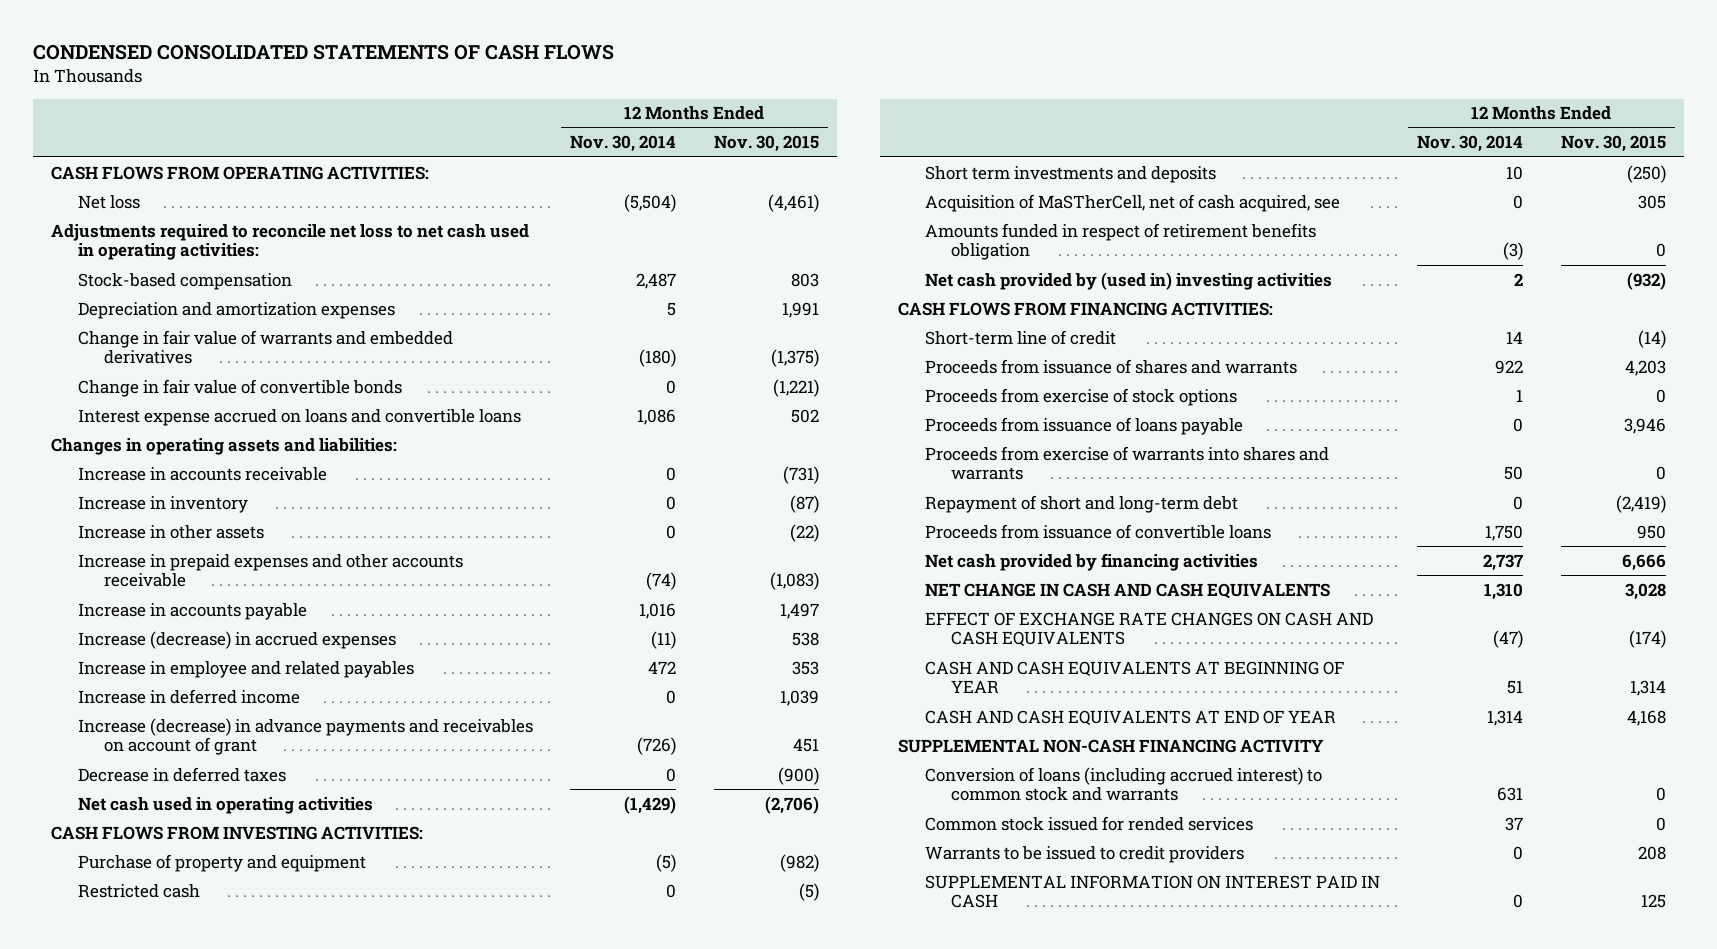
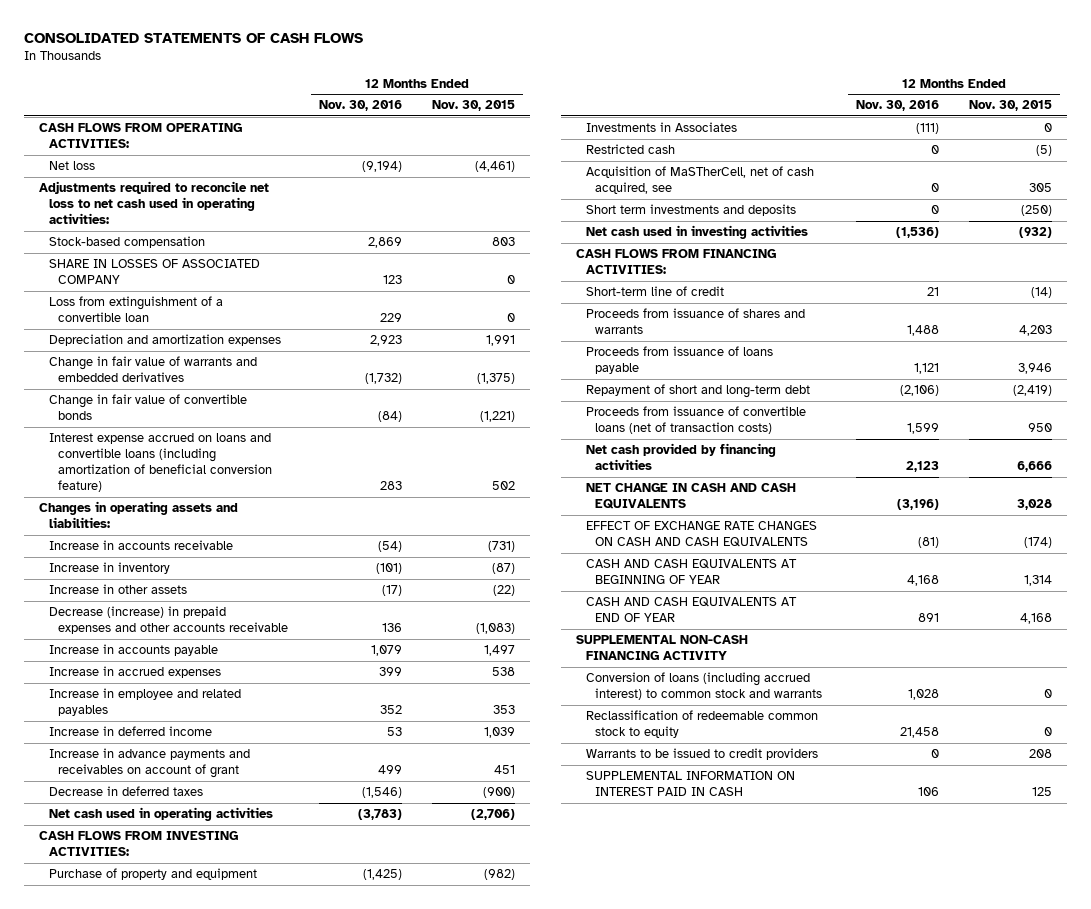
[32,43,614,60] CONDENSED CONSOLIDATED STATEMENTS OF CASH FLOWS -> [24,33,364,44] CONSOLIDATED STATEMENTS OF CASH FLOWS
[570,135,677,153] Nov. 30, 2014 -> none
none -> [318,100,402,112] Nov. 30, 2016
none -> [48,259,260,285] SHARE IN LOSSES OF ASSOCIATED COMPANY
none -> [48,296,223,323] Loss from extinguishment of a convertible loan
[77,408,521,426] Interest expense accrued on loans and convertible loans -> [48,433,273,493] Interest expense accrued on loans and convertible loans (including amortization of beneficial conversion feature)
[77,553,463,588] Increase in prepaid expenses and other accounts receivable -> [48,606,289,635] Decrease (increase) in prepaid expenses and other accounts receivable
[77,630,396,649] Increase (decrease) in accrued expenses -> [48,666,221,679] Increase in accrued expenses
[77,717,533,756] Increase (decrease) in advance payments and receivables on account of grant -> [48,748,250,779] Increase in advance payments and receivables on account of grant
none -> [585,122,737,133] Investments in Associates
[924,222,1316,261] Amounts funded in respect of retirement benefits obligation -> none
[924,165,1216,183] Short term investments and deposits -> [585,204,796,217] Short term investments and deposits
[924,271,1332,290] Net cash provided by (used in) investing activities -> [585,225,808,240] Net cash used in investing activities
[924,387,1237,406] Proceeds from exercise of stock options -> none
[924,445,1329,481] Proceeds from exercise of warrants into shares and warrants -> none
[924,523,1271,539] Proceeds from issuance of convertible loans -> [585,406,806,435] Proceeds from issuance of convertible loans (net of transaction costs)
[924,815,1253,831] Common stock issued for rended services -> none
none -> [585,710,818,739] Reclassification of redeemable common stock to equity

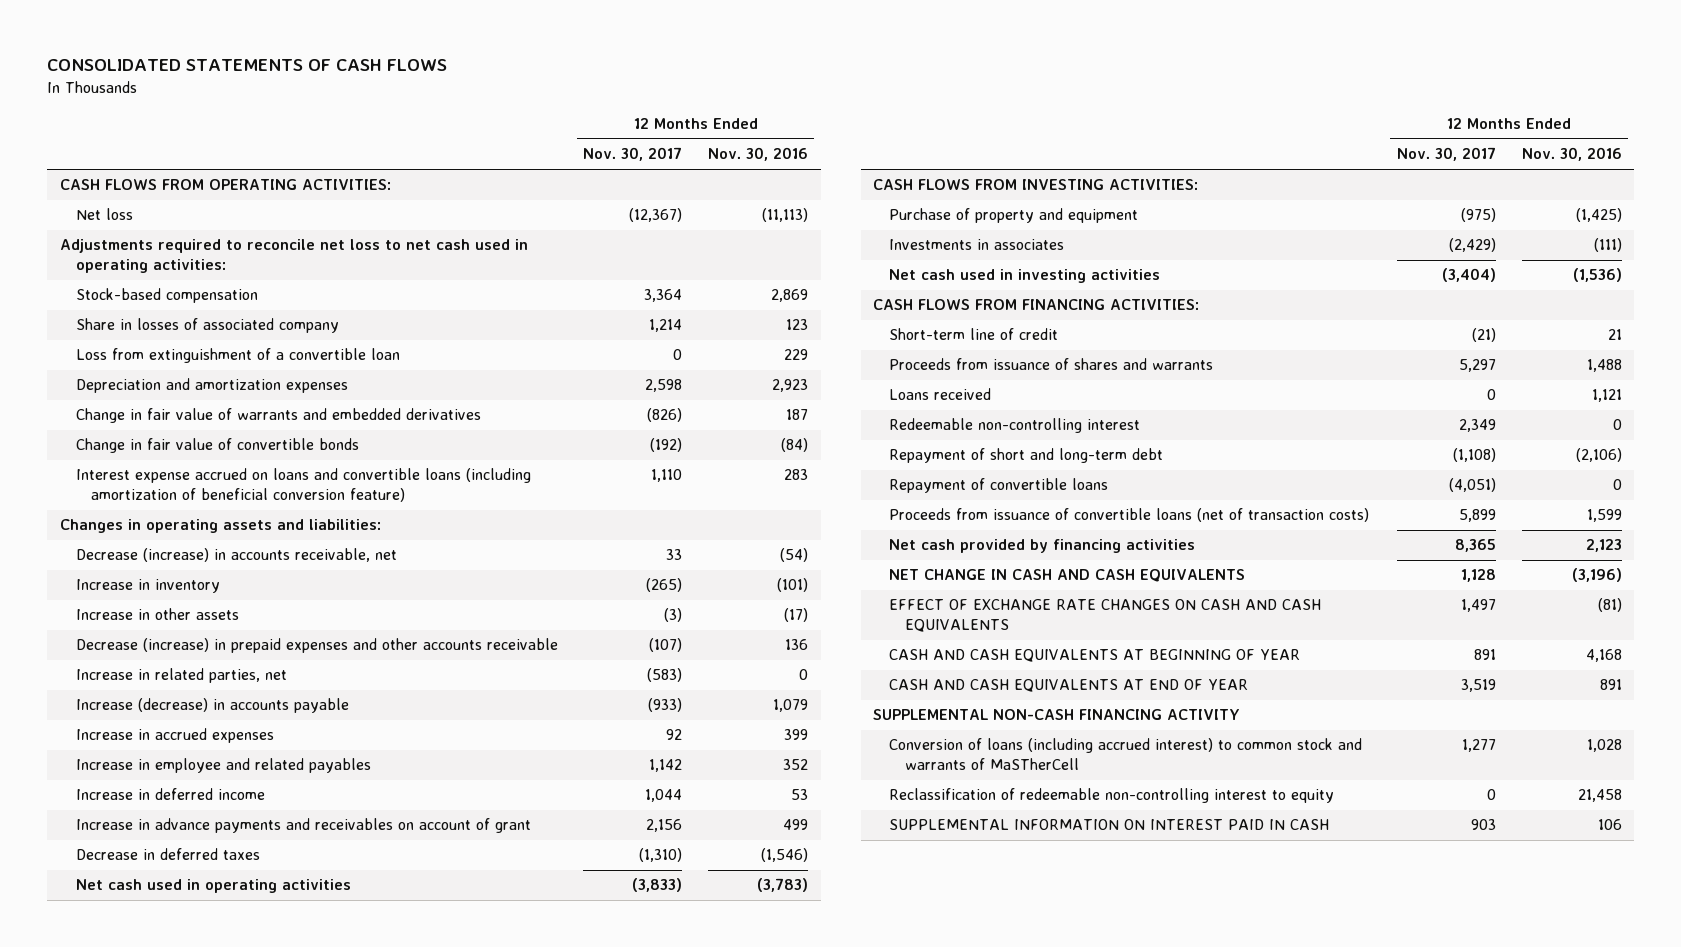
[431,100,515,112] Nov. 30, 2015 -> none
none -> [583,147,683,162] Nov. 30, 2017
[361,161,402,173] (9,194) -> [761,208,808,223] (11,113)
[48,259,260,285] SHARE IN LOSSES OF ASSOCIATED COMPANY -> [75,318,339,334] Share in losses of associated company
[364,373,402,385] (1,732) -> [785,409,808,421] 187
[48,540,233,551] Increase in accounts receivable -> [75,548,397,563] Decrease (increase) in accounts receivable, net
none -> [75,668,287,684] Increase in related parties, net
[48,644,218,657] Increase in accounts payable -> [75,698,349,714] Increase (decrease) in accounts payable
[585,144,675,155] Restricted cash -> none
[585,166,814,195] Acquisition of MaSTherCell, net of cash acquired, see -> none
[585,204,796,217] Short term investments and deposits -> none
[585,122,737,133] Investments in Associates -> [889,239,1065,251] Investments in associates
[585,346,773,375] Proceeds from issuance of loans payable -> [889,388,992,401] Loans received
none -> [889,418,1141,434] Redeemable non-controlling interest
none -> [889,478,1109,494] Repayment of convertible loans
[585,748,818,761] Warrants to be issued to credit providers -> none
[585,672,823,701] Conversion of loans (including accrued interest) to common stock and warrants -> [889,738,1363,771] Conversion of loans (including accrued interest) to common stock and warrants of MaSTherCell
[585,710,818,739] Reclassification of redeemable common stock to equity -> [889,788,1335,804] Reclassification of redeemable non-controlling interest to equity

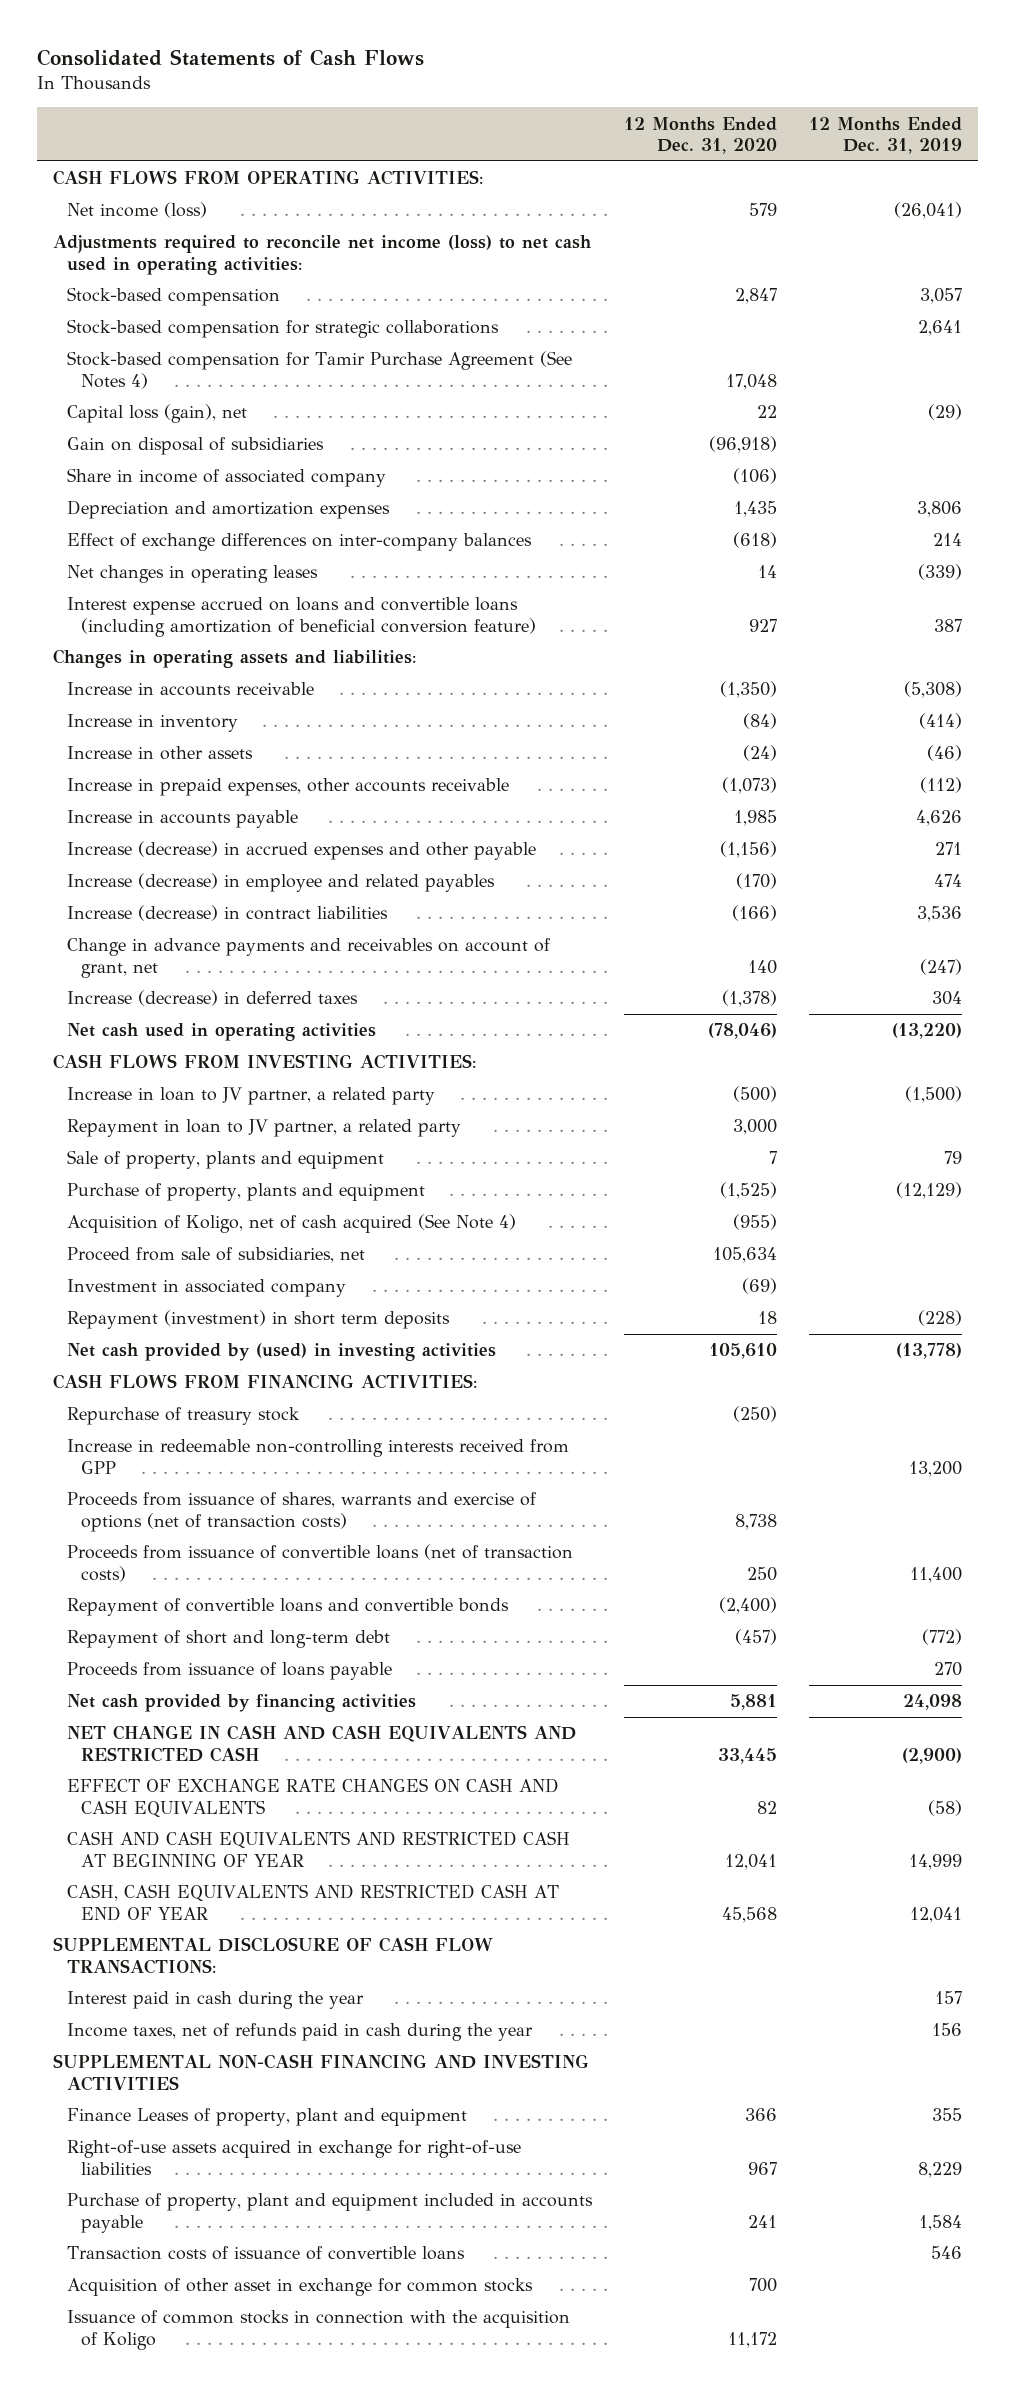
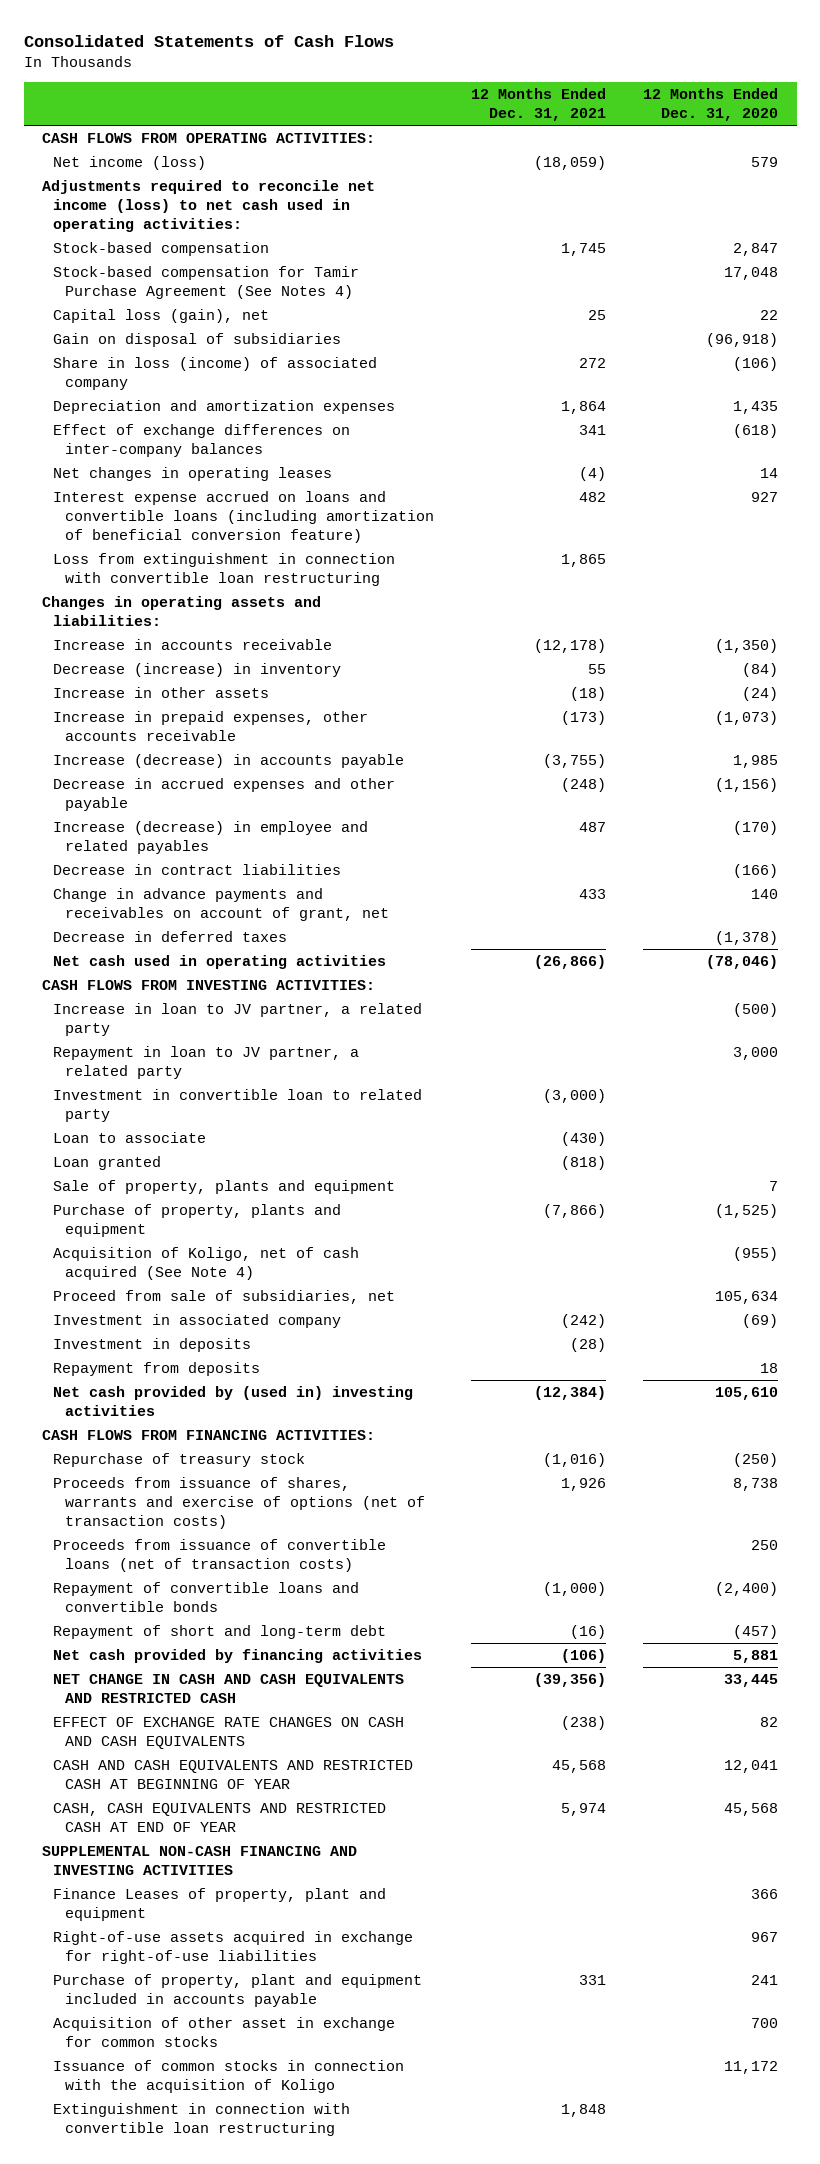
[808,116,962,155] 12 Months Ended Dec. 31, 2019 -> none
none -> [470,88,606,121] 12 Months Ended Dec. 31, 2021
[66,319,499,339] Stock-based compensation for strategic collaborations -> none
[66,468,386,488] Share in income of associated company -> [53,357,378,390] Share in loss (income) of associated company
none -> [53,553,396,586] Loss from extinguishment in connection with convertible loan restructuring
[66,714,238,733] Increase in inventory -> [53,663,342,678] Decrease (increase) in inventory
[66,810,298,829] Increase in accounts payable -> [53,754,405,769] Increase (decrease) in accounts payable
[66,841,536,861] Increase (decrease) in accrued expenses and other payable -> [53,778,396,811] Decrease in accrued expenses and other payable
[66,905,388,922] Increase (decrease) in contract liabilities -> [53,864,342,876] Decrease in contract liabilities
[66,990,358,1007] Increase (decrease) in deferred taxes -> [53,931,288,943] Decrease in deferred taxes
none -> [53,1089,423,1122] Investment in convertible loan to related party
none -> [53,1132,207,1144] Loan to associate
none -> [53,1156,162,1171] Loan granted
none -> [53,1338,252,1353] Investment in deposits
[66,1310,450,1330] Repayment (investment) in short term deposits -> [53,1362,261,1377] Repayment from deposits
[66,1343,496,1362] Net cash provided by (used) in investing activities -> [53,1386,414,1416] Net cash provided by (used in) investing activities
[66,1439,569,1474] Increase in redeemable non-controlling interests received from GPP -> none
[66,1662,392,1681] Proceeds from issuance of loans payable -> none
[52,1937,493,1974] SUPPLEMENTAL DISCLOSURE OF CASH FLOW TRANSACTIONS: -> none
[66,1991,364,2010] Interest paid in cash during the year -> none
[66,2023,533,2042] Income taxes, net of refunds paid in cash during the year -> none
[66,2246,465,2261] Transaction costs of issuance of convertible loans -> none
none -> [53,2103,351,2136] Extinguishment in connection with convertible loan restructuring

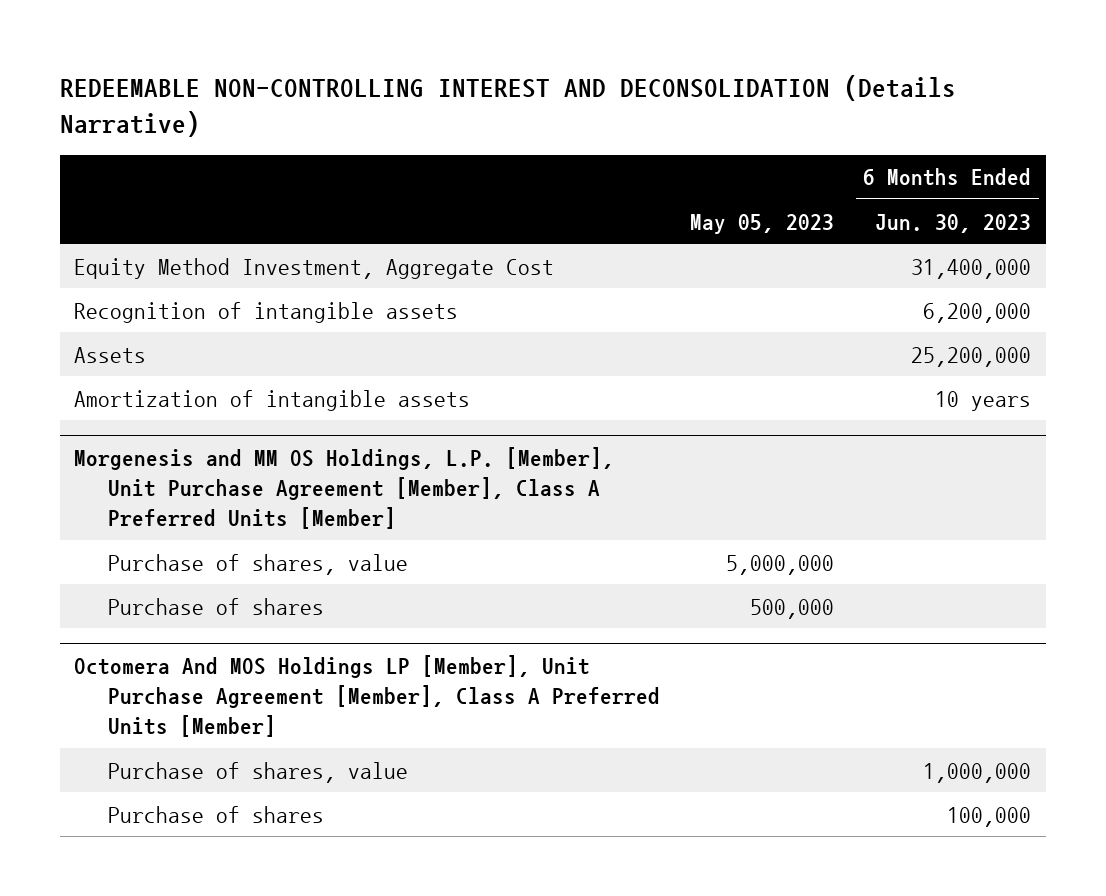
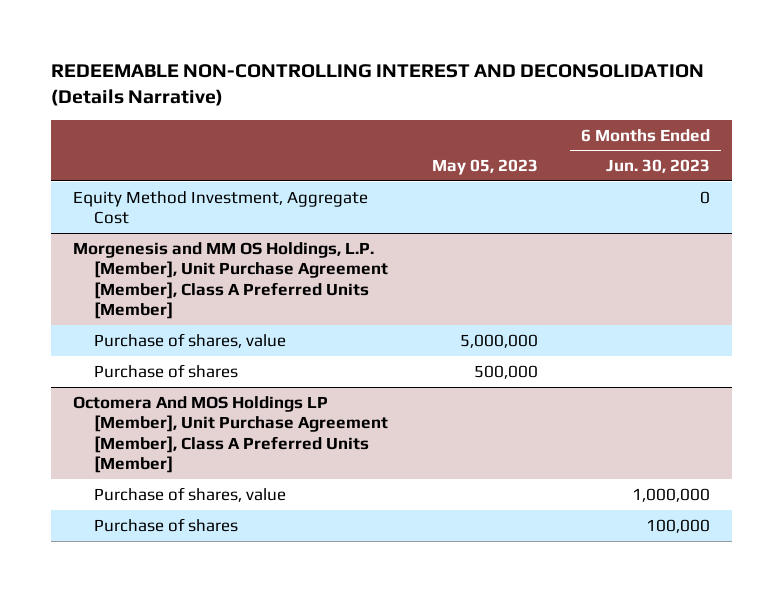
[74,301,459,323] Recognition of intangible assets -> none
[74,346,147,363] Assets -> none
[74,389,471,411] Amortization of intangible assets -> none
[911,258,1032,279] 31,400,000 -> [700,190,711,204] 0

